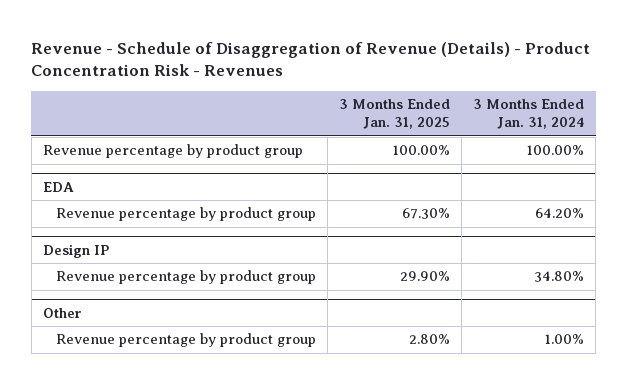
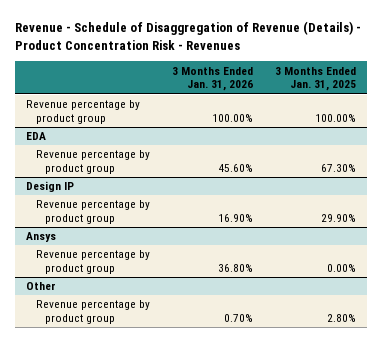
[473,99,585,130] 3 Months Ended Jan. 31, 2024 -> none
none -> [171,66,253,92] 3 Months Ended Jan. 31, 2026
none -> [26,232,57,243] Ansys
none -> [35,250,150,274] Revenue percentage by product group

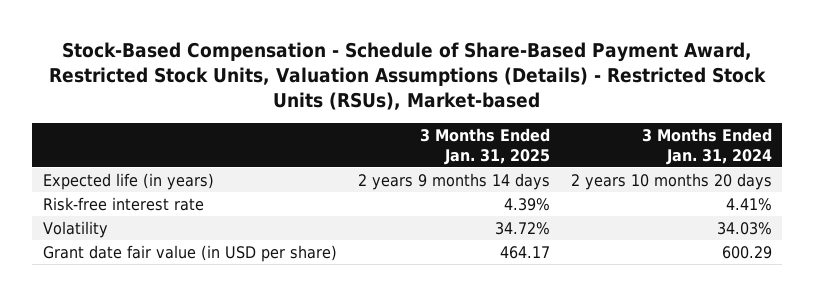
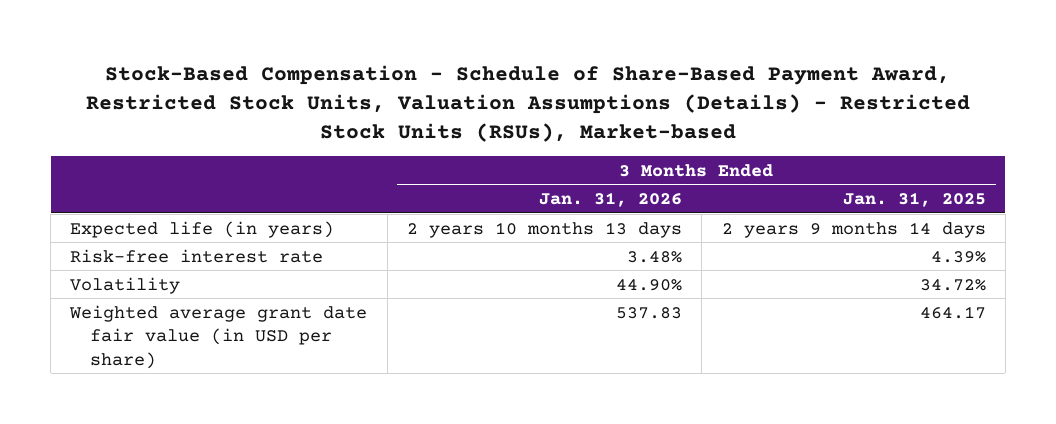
[641,128,772,165] 3 Months Ended Jan. 31, 2024 -> none
none -> [538,192,682,208] Jan. 31, 2026
[42,244,337,262] Grant date fair value (in USD per share) -> [69,304,368,369] Weighted average grant date fair value (in USD per share)

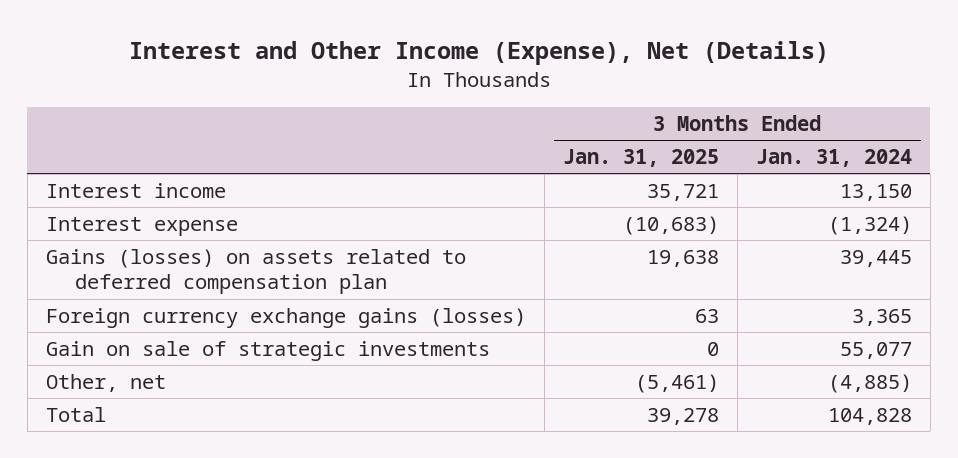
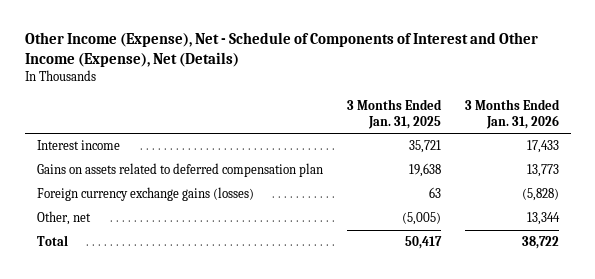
[128,41,829,66] Interest and Other Income (Expense), Net (Details) -> [24,32,538,67] Other Income (Expense), Net - Schedule of Components of Interest and Other Income (Expense), Net (Details)
[755,149,912,168] Jan. 31, 2024 -> none
none -> [464,98,560,129] 3 Months Ended Jan. 31, 2026
[45,216,238,236] Interest expense -> none
[45,248,466,295] Gains (losses) on assets related to deferred compensation plan -> [36,163,323,178] Gains on assets related to deferred compensation plan
[45,340,490,361] Gain on sale of strategic investments -> none
[634,373,719,393] (5,461) -> [401,212,441,226] (5,005)
[646,407,719,425] 39,278 -> [404,236,442,250] 50,417

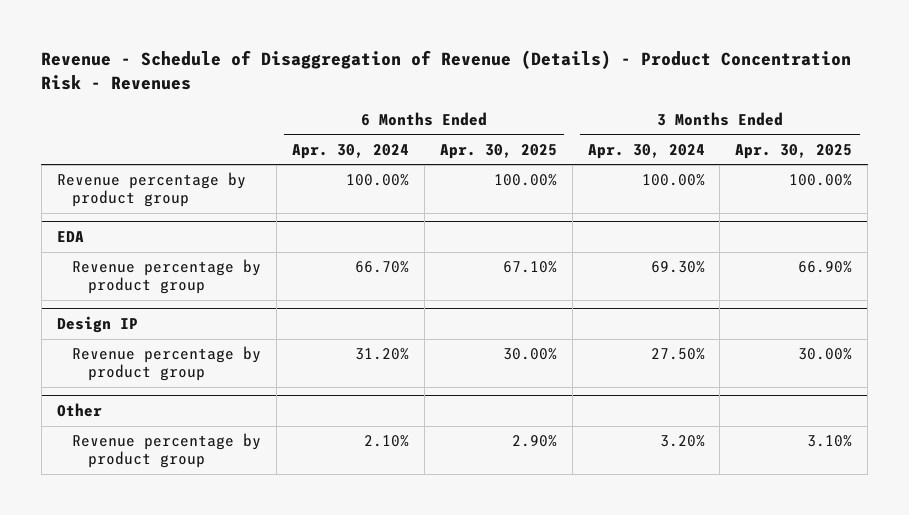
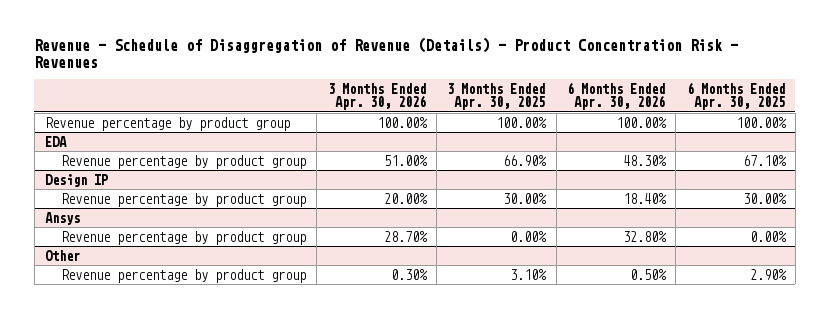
[292,143,410,159] Apr. 30, 2024 -> none
[587,143,705,159] Apr. 30, 2024 -> none
none -> [327,82,426,111] 3 Months Ended Apr. 30, 2026
none -> [566,81,665,111] 6 Months Ended Apr. 30, 2026
none -> [45,211,81,225] Ansys
none -> [60,230,306,245] Revenue percentage by product group

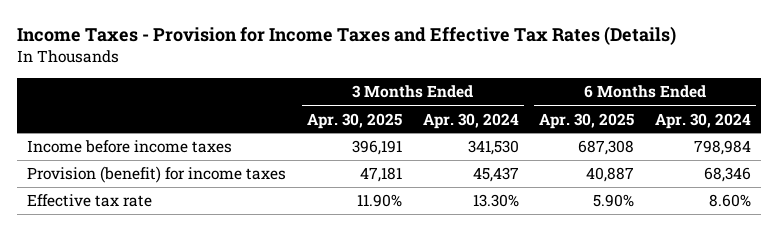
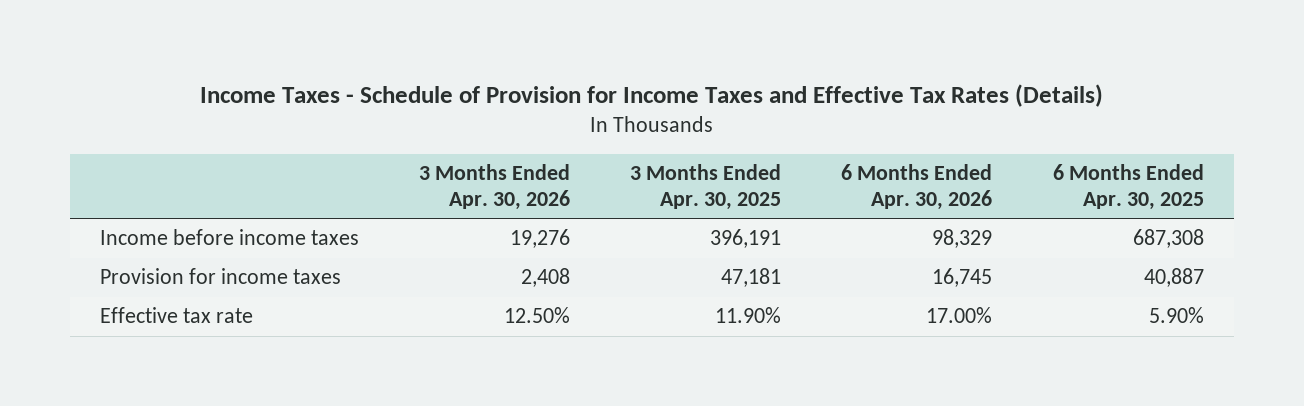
[16,26,676,46] Income Taxes - Provision for Income Taxes and Effective Tax Rates (Details) -> [199,84,1103,108] Income Taxes - Schedule of Provision for Income Taxes and Effective Tax Rates (Details)
[422,112,519,129] Apr. 30, 2024 -> none
[654,112,751,129] Apr. 30, 2024 -> none
none -> [419,164,571,210] 3 Months Ended Apr. 30, 2026
none -> [841,164,993,210] 6 Months Ended Apr. 30, 2026
[27,166,287,184] Provision (benefit) for income taxes -> [100,268,342,285] Provision for income taxes

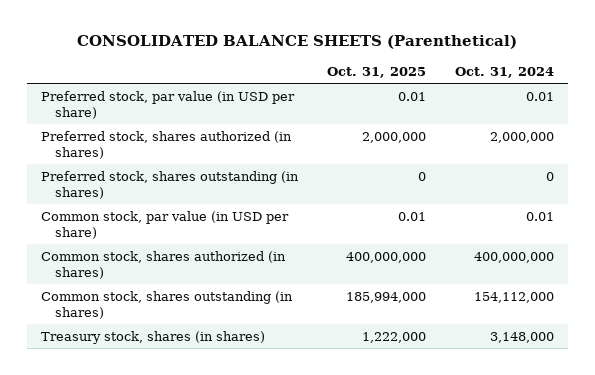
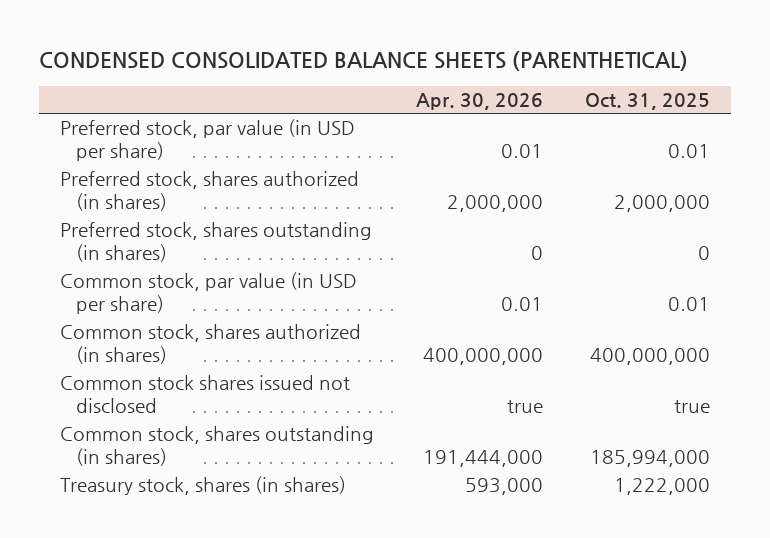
[77,35,518,50] CONSOLIDATED BALANCE SHEETS (Parenthetical) -> [38,51,688,72] CONDENSED CONSOLIDATED BALANCE SHEETS (PARENTHETICAL)
[454,66,554,78] Oct. 31, 2024 -> none
none -> [415,92,543,110] Apr. 30, 2026
none -> [59,375,350,414] Common stock shares issued not disclosed

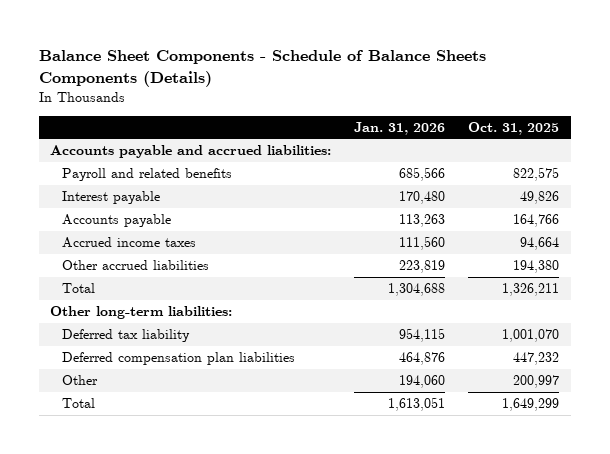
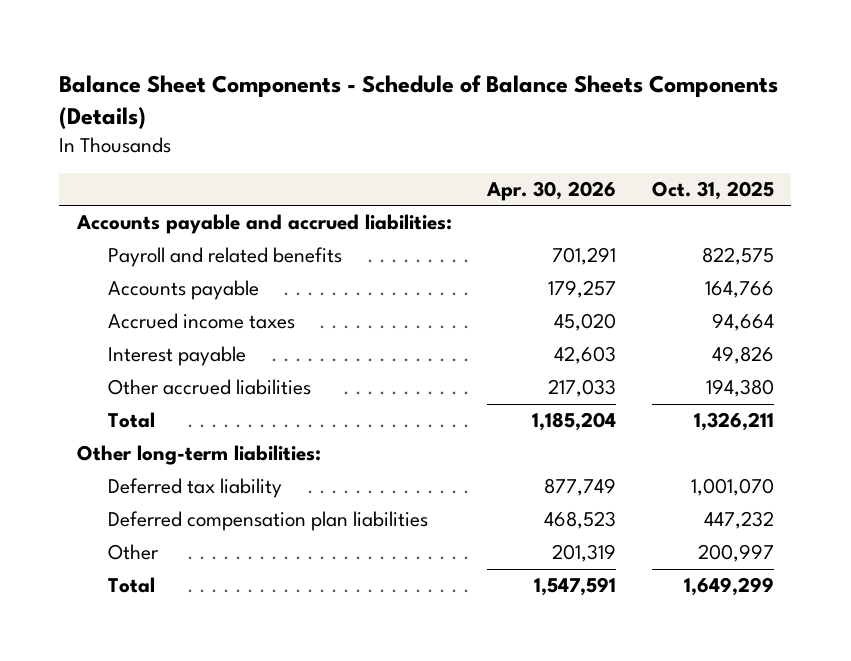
[354,121,446,135] Jan. 31, 2026 -> none
none -> [486,180,617,201] Apr. 30, 2026
[62,191,161,205] Interest payable -> [108,346,247,367] Interest payable

